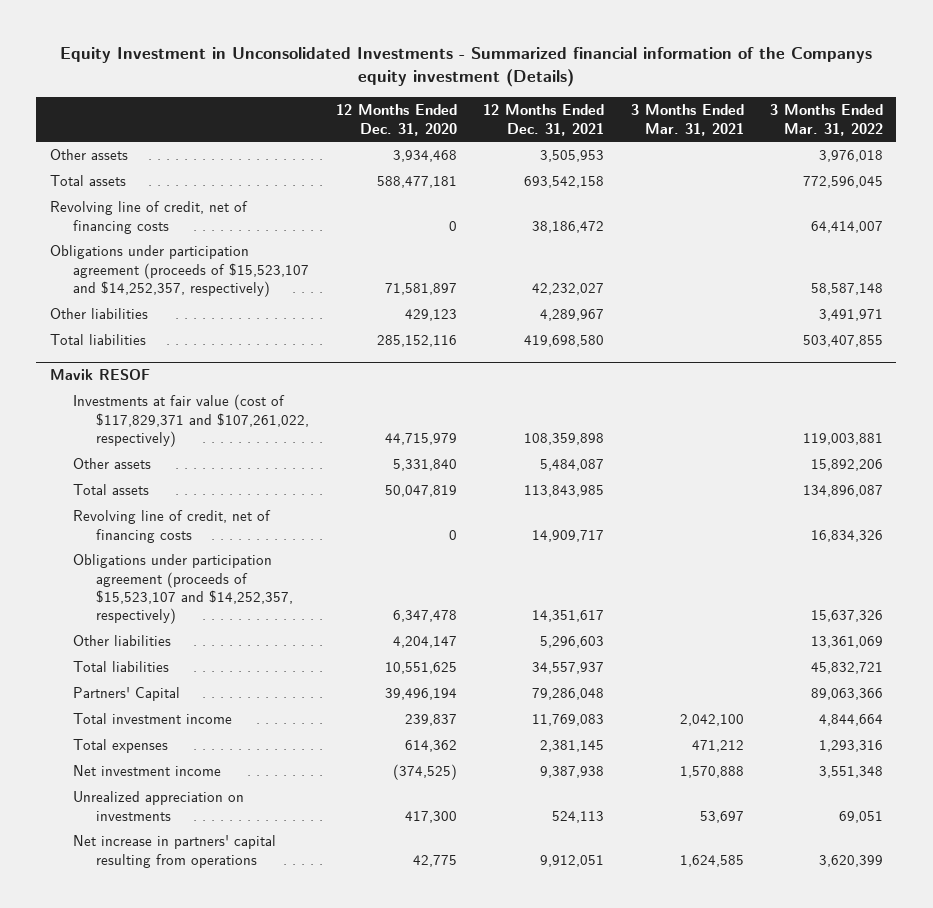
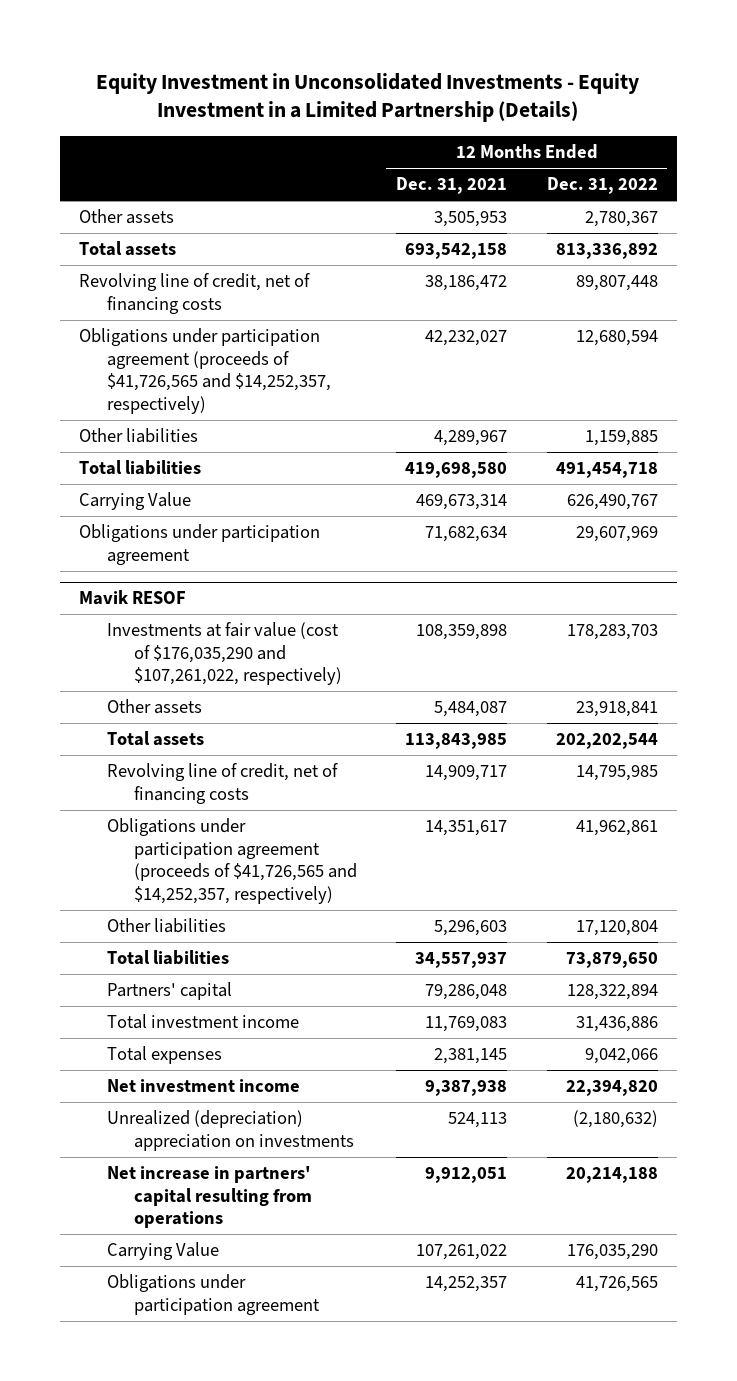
[60,47,873,88] Equity Investment in Unconsolidated Investments - Summarized financial information of the Companys equity investment (Details) -> [96,72,640,123] Equity Investment in Unconsolidated Investments - Equity Investment in a Limited Partnership (Details)
[335,104,457,136] 12 Months Ended Dec. 31, 2020 -> none
[630,104,744,136] 3 Months Ended Mar. 31, 2021 -> none
[770,104,884,136] 3 Months Ended Mar. 31, 2022 -> none
none -> [546,177,658,195] Dec. 31, 2022
[49,245,309,298] Obligations under participation agreement (proceeds of $15,523,107 and $14,252,357, respectively) -> [79,328,331,415] Obligations under participation agreement (proceeds of $41,726,565 and $14,252,357, respectively)
none -> [79,492,192,511] Carrying Value
none -> [79,524,321,565] Obligations under participation agreement
[72,394,310,448] Investments at fair value (cost of $117,829,371 and $107,261,022, respectively) -> [106,622,343,686] Investments at fair value (cost of $176,035,290 and $107,261,022, respectively)
[72,554,294,625] Obligations under participation agreement (proceeds of $15,523,107 and $14,252,357, respectively) -> [106,818,358,905] Obligations under participation agreement (proceeds of $41,726,565 and $14,252,357, respectively)
[72,687,180,702] Partners' Capital -> [106,982,232,1001] Partners' capital
[72,791,244,821] Unrealized appreciation on investments -> [106,1110,355,1151] Unrealized (depreciation) appreciation on investments
none -> [106,1242,219,1261] Carrying Value
none -> [106,1274,321,1315] Obligations under participation agreement

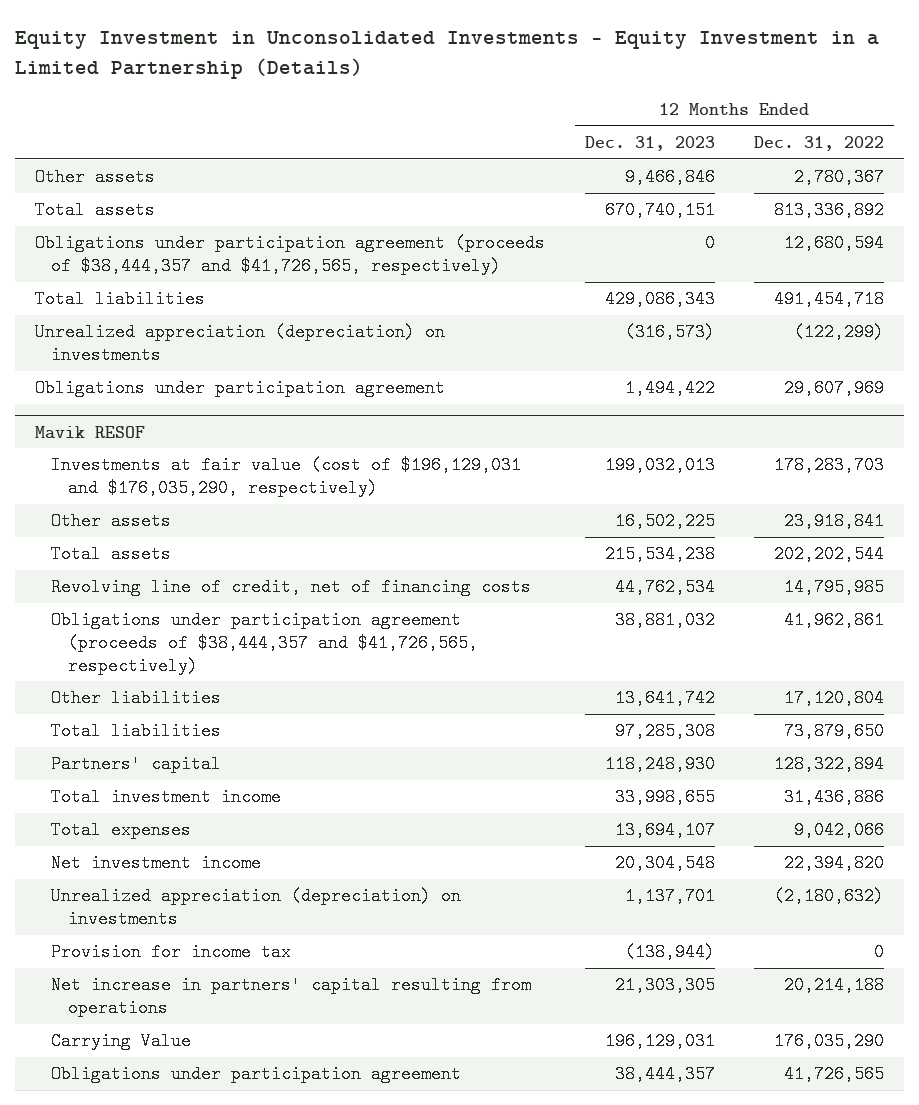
[396,177,508,195] Dec. 31, 2021 -> none
none -> [584,135,715,151] Dec. 31, 2023
[79,273,311,314] Revolving line of credit, net of financing costs -> none
[79,428,199,444] Other liabilities -> none
[79,328,331,415] Obligations under participation agreement (proceeds of $41,726,565 and $14,252,357, respectively) -> [35,234,546,275] Obligations under participation agreement (proceeds of $38,444,357 and $41,726,565, respectively)
[79,492,192,511] Carrying Value -> none
none -> [35,323,446,364] Unrealized appreciation (depreciation) on investments
[106,622,343,686] Investments at fair value (cost of $176,035,290 and $107,261,022, respectively) -> [51,456,522,497] Investments at fair value (cost of $196,129,031 and $176,035,290, respectively)
[106,818,358,905] Obligations under participation agreement (proceeds of $41,726,565 and $14,252,357, respectively) -> [51,611,478,675] Obligations under participation agreement (proceeds of $38,444,357 and $41,726,565, respectively)
[106,1110,355,1151] Unrealized (depreciation) appreciation on investments -> [51,887,462,928] Unrealized appreciation (depreciation) on investments
none -> [51,943,292,962] Provision for income tax

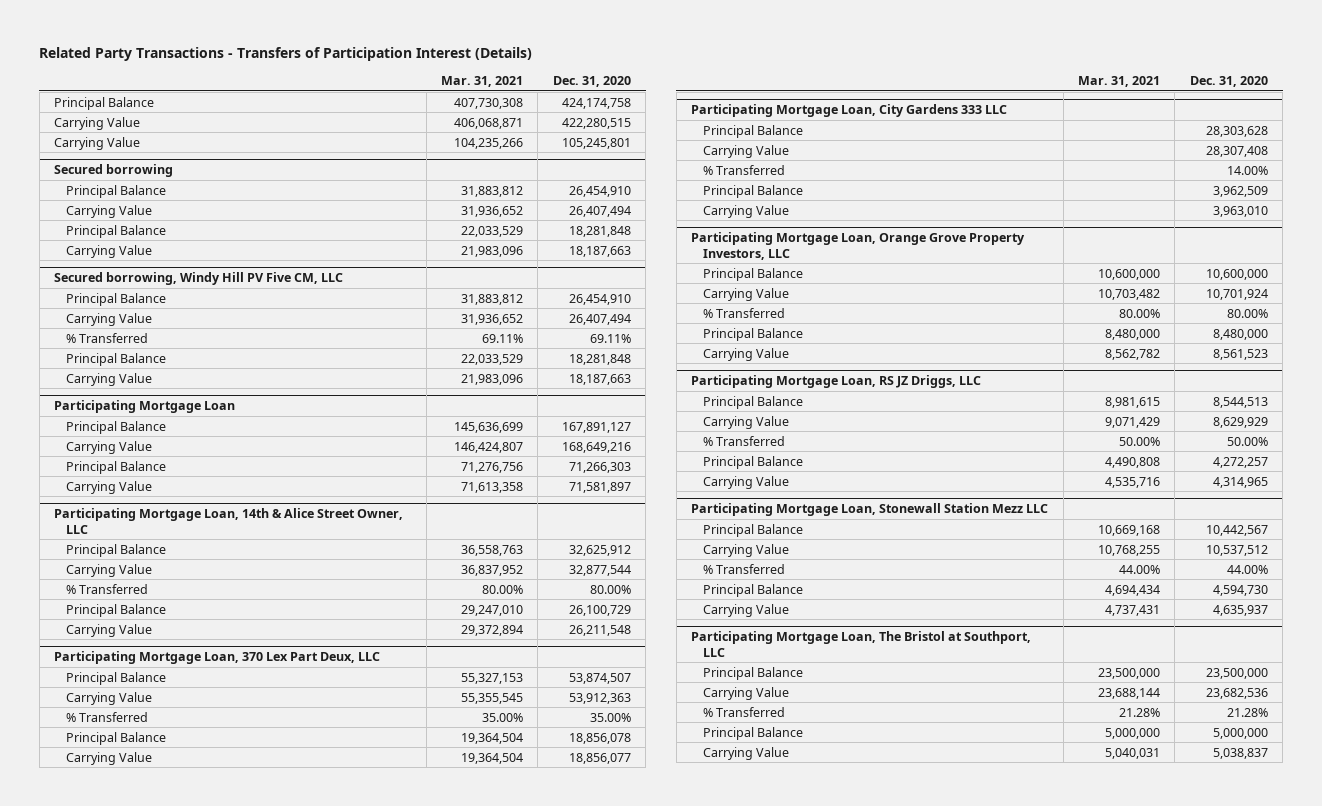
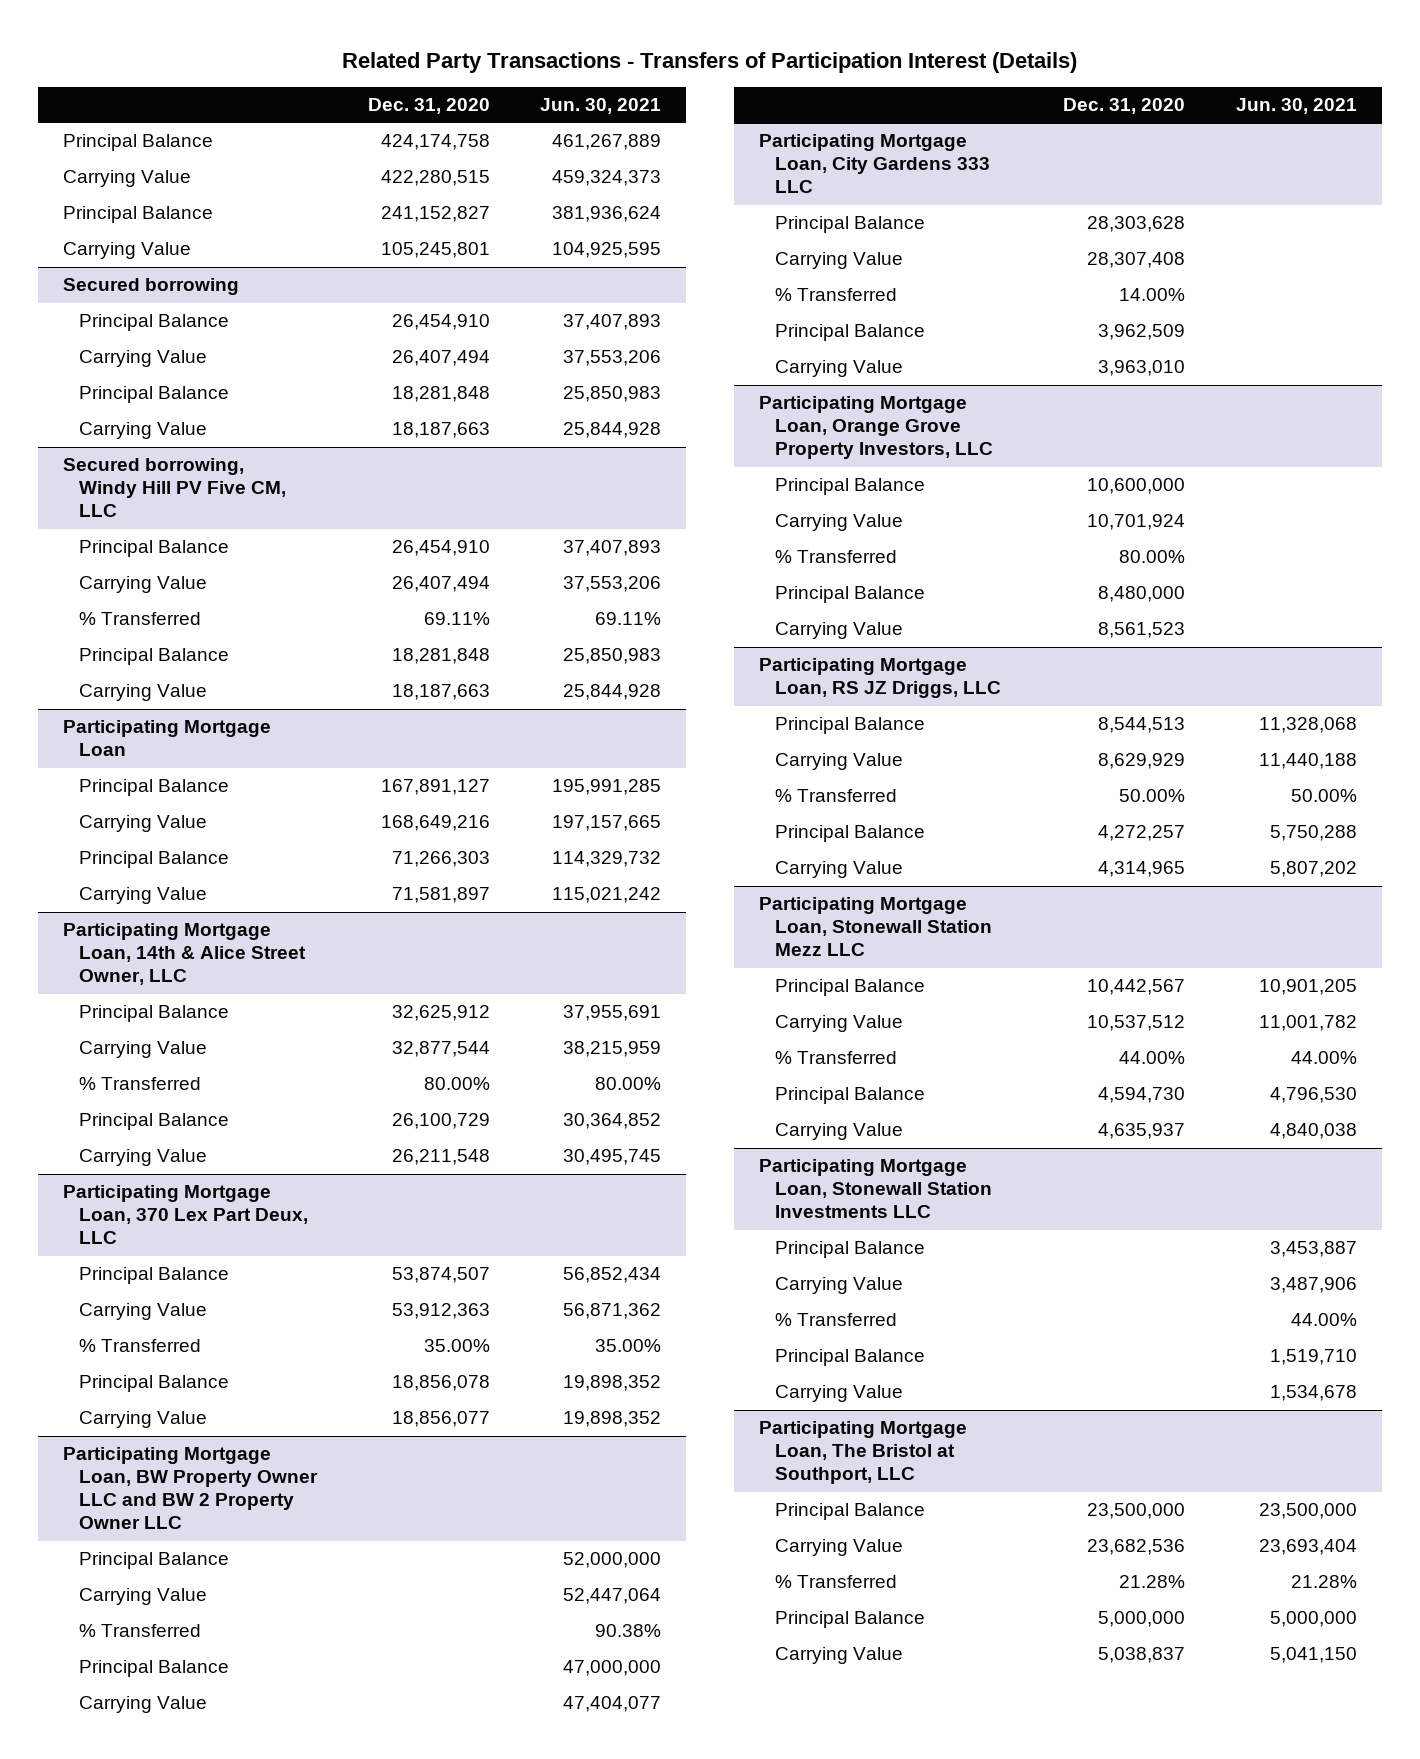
[441,76,524,88] Mar. 31, 2021 -> none
none -> [539,97,661,114] Jun. 30, 2021
none -> [63,206,214,224] Principal Balance
none -> [63,1447,319,1530] Participating Mortgage Loan, BW Property Owner LLC and BW 2 Property Owner LLC
none -> [79,1552,230,1570] Principal Balance
none -> [79,1588,208,1606] Carrying Value
none -> [79,1624,202,1638] % Transferred
none -> [79,1660,230,1678] Principal Balance
none -> [79,1696,208,1714] Carrying Value
none -> [759,1159,992,1219] Participating Mortgage Loan, Stonewall Station Investments LLC
none -> [774,1241,925,1259] Principal Balance
none -> [774,1277,903,1295] Carrying Value
none -> [774,1313,897,1327] % Transferred
none -> [774,1349,925,1367] Principal Balance
none -> [774,1385,903,1403] Carrying Value

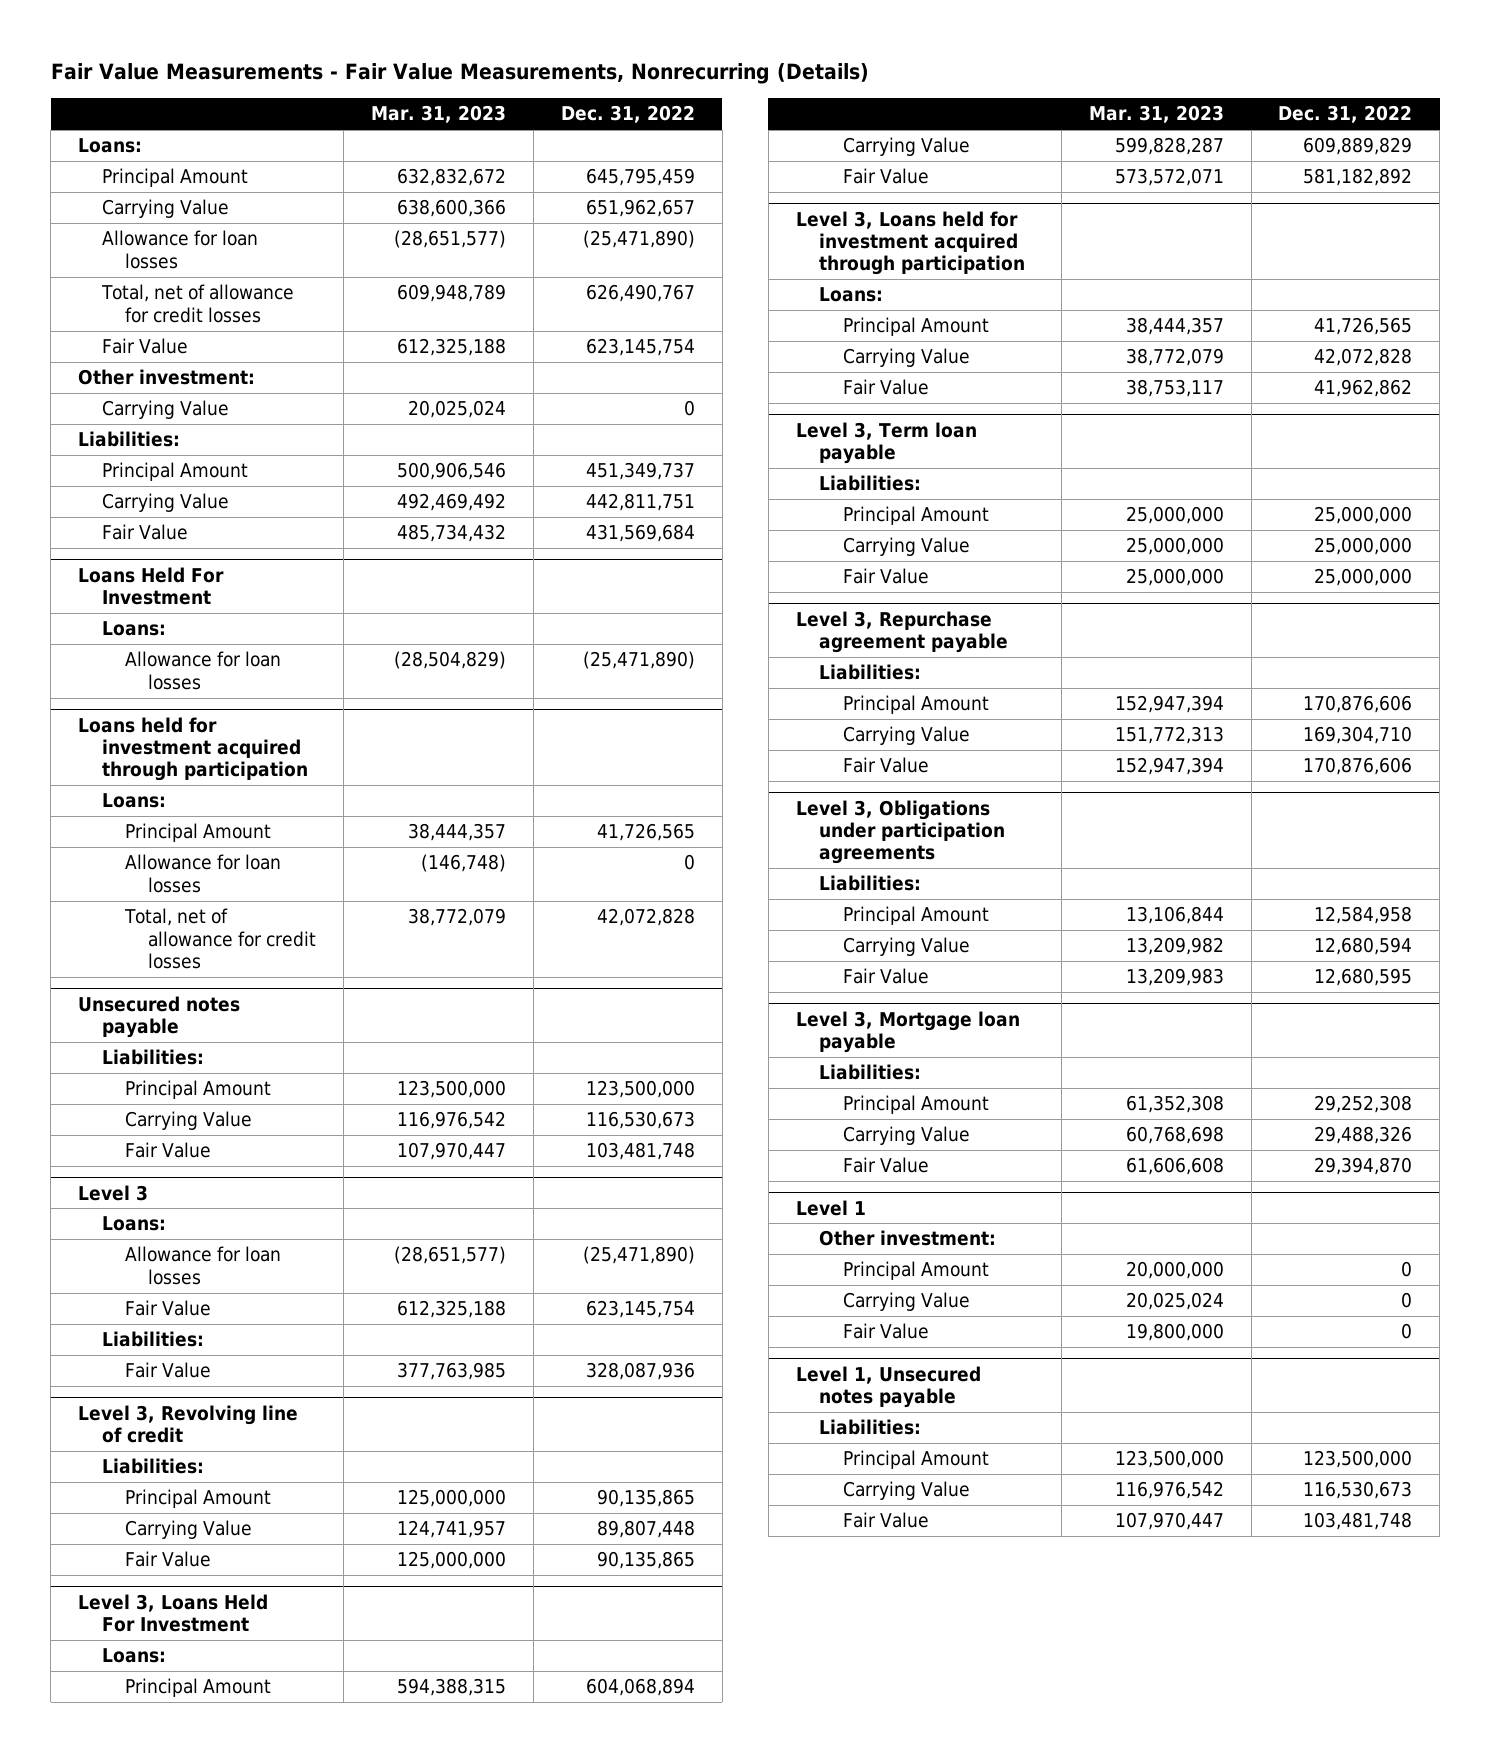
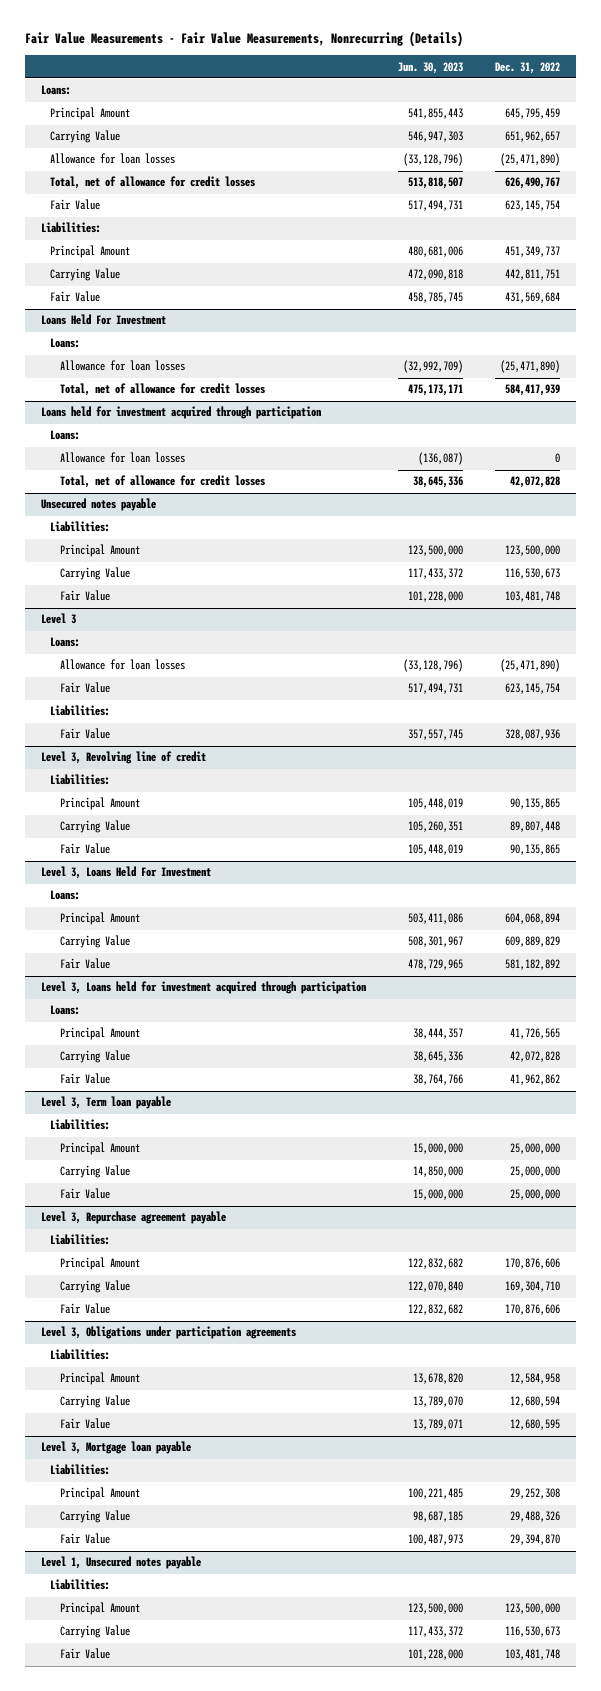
[371,105,507,124] Mar. 31, 2023 -> none
none -> [397,61,463,74] Jun. 30, 2023
[78,369,256,386] Other investment: -> none
[101,400,229,420] Carrying Value -> none
none -> [59,383,265,397] Total, net of allowance for credit losses
[125,823,272,843] Principal Amount -> none
[795,1199,866,1216] Level 1 -> none
[819,1230,997,1247] Other investment: -> none
[842,1261,989,1281] Principal Amount -> none
[842,1292,970,1312] Carrying Value -> none
[842,1323,929,1340] Fair Value -> none

